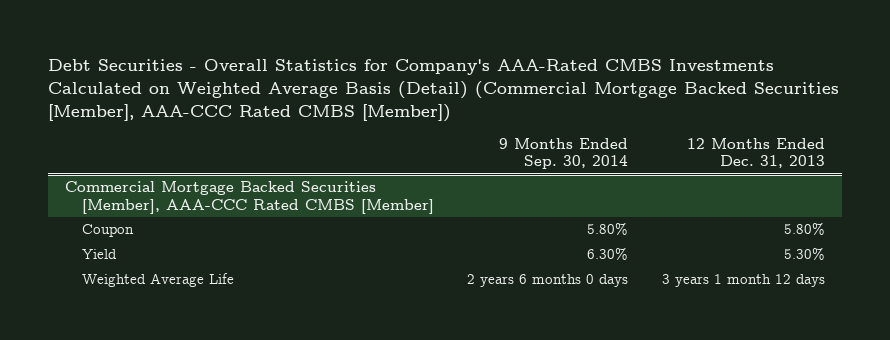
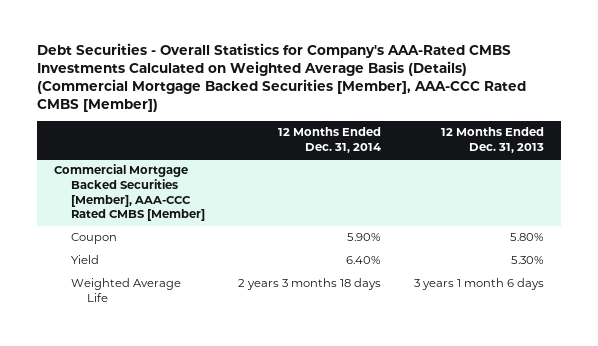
[48,59,840,122] Debt Securities - Overall Statistics for Company's AAA-Rated CMBS Investments Calculated on Weighted Average Basis (Detail) (Commercial Mortgage Backed Securities [Member], AAA-CCC Rated CMBS [Member]) -> [37,43,527,113] Debt Securities - Overall Statistics for Company's AAA-Rated CMBS Investments Calculated on Weighted Average Basis (Details) (Commercial Mortgage Backed Securities [Member], AAA-CCC Rated CMBS [Member])
[499,137,629,170] 9 Months Ended Sep. 30, 2014 -> none
none -> [277,127,381,153] 12 Months Ended Dec. 31, 2014
[661,274,825,288] 3 years 1 month 12 days -> [414,278,545,291] 3 years 1 month 6 days

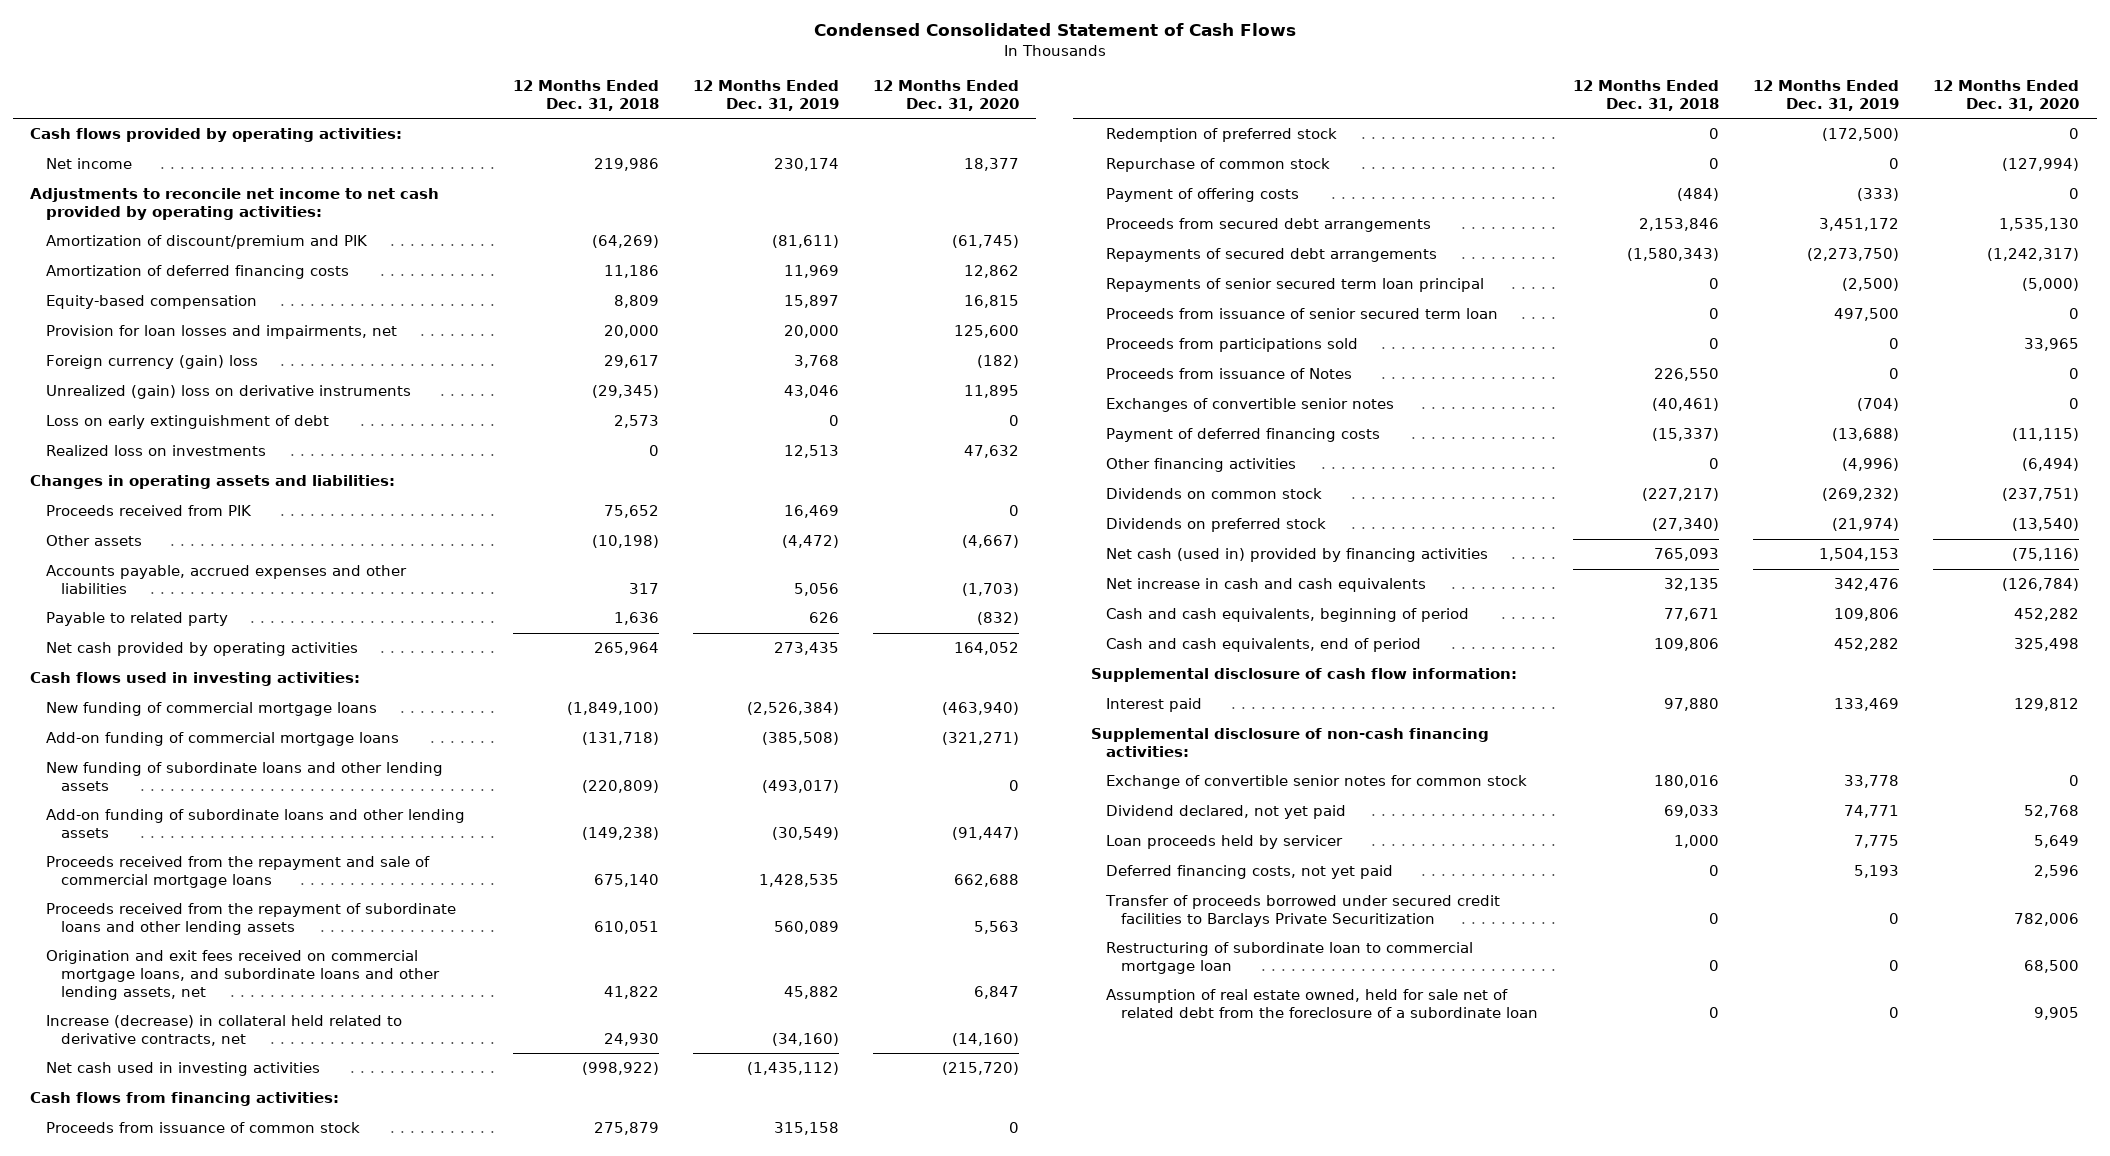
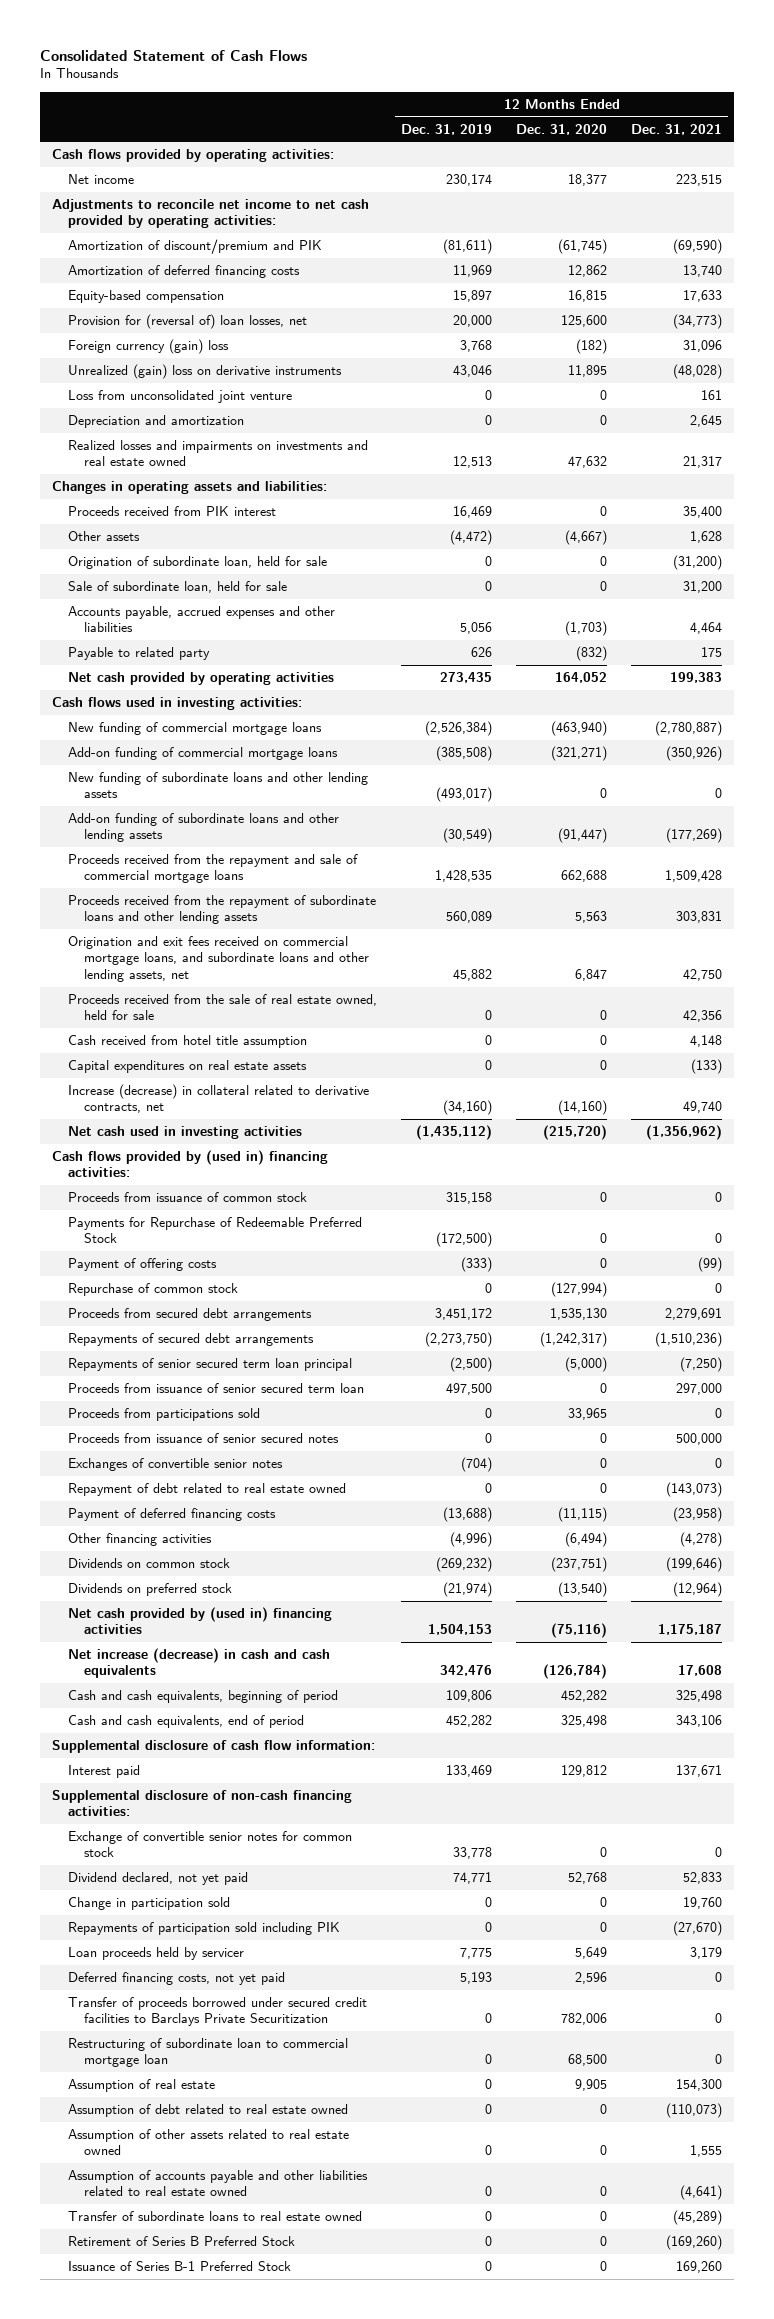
[813,23,1296,37] Condensed Consolidated Statement of Cash Flows -> [39,49,307,61] Consolidated Statement of Cash Flows
[512,79,659,111] 12 Months Ended Dec. 31, 2018 -> none
none -> [630,123,722,135] Dec. 31, 2021
[45,325,397,340] Provision for loan losses and impairments, net -> [68,314,308,330] Provision for (reversal of) loan losses, net
[45,415,329,430] Loss on early extinguishment of debt -> none
none -> [68,390,293,404] Loss from unconsolidated joint venture
none -> [68,415,245,429] Depreciation and amortization
[45,445,266,457] Realized loss on investments -> [68,440,369,467] Realized losses and impairments on investments and real estate owned
[45,505,252,517] Proceeds received from PIK -> [68,506,277,517] Proceeds received from PIK interest
none -> [68,556,328,570] Origination of subordinate loan, held for sale
none -> [68,581,288,594] Sale of subordinate loan, held for sale
none -> [68,994,378,1021] Proceeds received from the sale of real estate owned, held for sale
none -> [68,1035,308,1049] Cash received from hotel title assumption
none -> [68,1060,308,1074] Capital expenditures on real estate assets
[45,1015,402,1047] Increase (decrease) in collateral held related to derivative contracts, net -> [68,1084,370,1114] Increase (decrease) in collateral related to derivative contracts, net
[30,1092,340,1107] Cash flows from financing activities: -> [51,1150,328,1178] Cash flows provided by (used in) financing activities:
[1105,128,1337,143] Redemption of preferred stock -> [68,1217,363,1244] Payments for Repurchase of Redeemable Preferred Stock
[1105,158,1330,173] Repurchase of common stock -> [68,1283,239,1297] Repurchase of common stock
[1105,368,1352,380] Proceeds from issuance of Notes -> [68,1433,340,1444] Proceeds from issuance of senior secured notes
none -> [68,1483,347,1497] Repayment of debt related to real estate owned
[1105,548,1488,563] Net cash (used in) provided by financing activities -> [68,1607,333,1635] Net cash provided by (used in) financing activities
[1105,578,1426,593] Net increase in cash and cash equivalents -> [68,1648,331,1679] Net increase (decrease) in cash and cash equivalents
none -> [68,1897,231,1911] Change in participation sold
none -> [68,1922,341,1936] Repayments of participation sold including PIK
none -> [68,2079,216,2093] Assumption of real estate
none -> [68,2104,349,2118] Assumption of debt related to real estate owned
[1105,989,1539,1019] Assumption of real estate owned, held for sale net of related debt from the foreclosure of a subordinate loan -> [68,2129,350,2156] Assumption of other assets related to real estate owned
[2034,1007,2080,1021] 9,905 -> [600,2145,608,2156] 0
none -> [68,2170,369,2197] Assumption of accounts payable and other liabilities related to real estate owned
none -> [68,2211,363,2222] Transfer of subordinate loans to real estate owned
none -> [68,2236,296,2247] Retirement of Series B Preferred Stock
none -> [68,2261,292,2272] Issuance of Series B-1 Preferred Stock

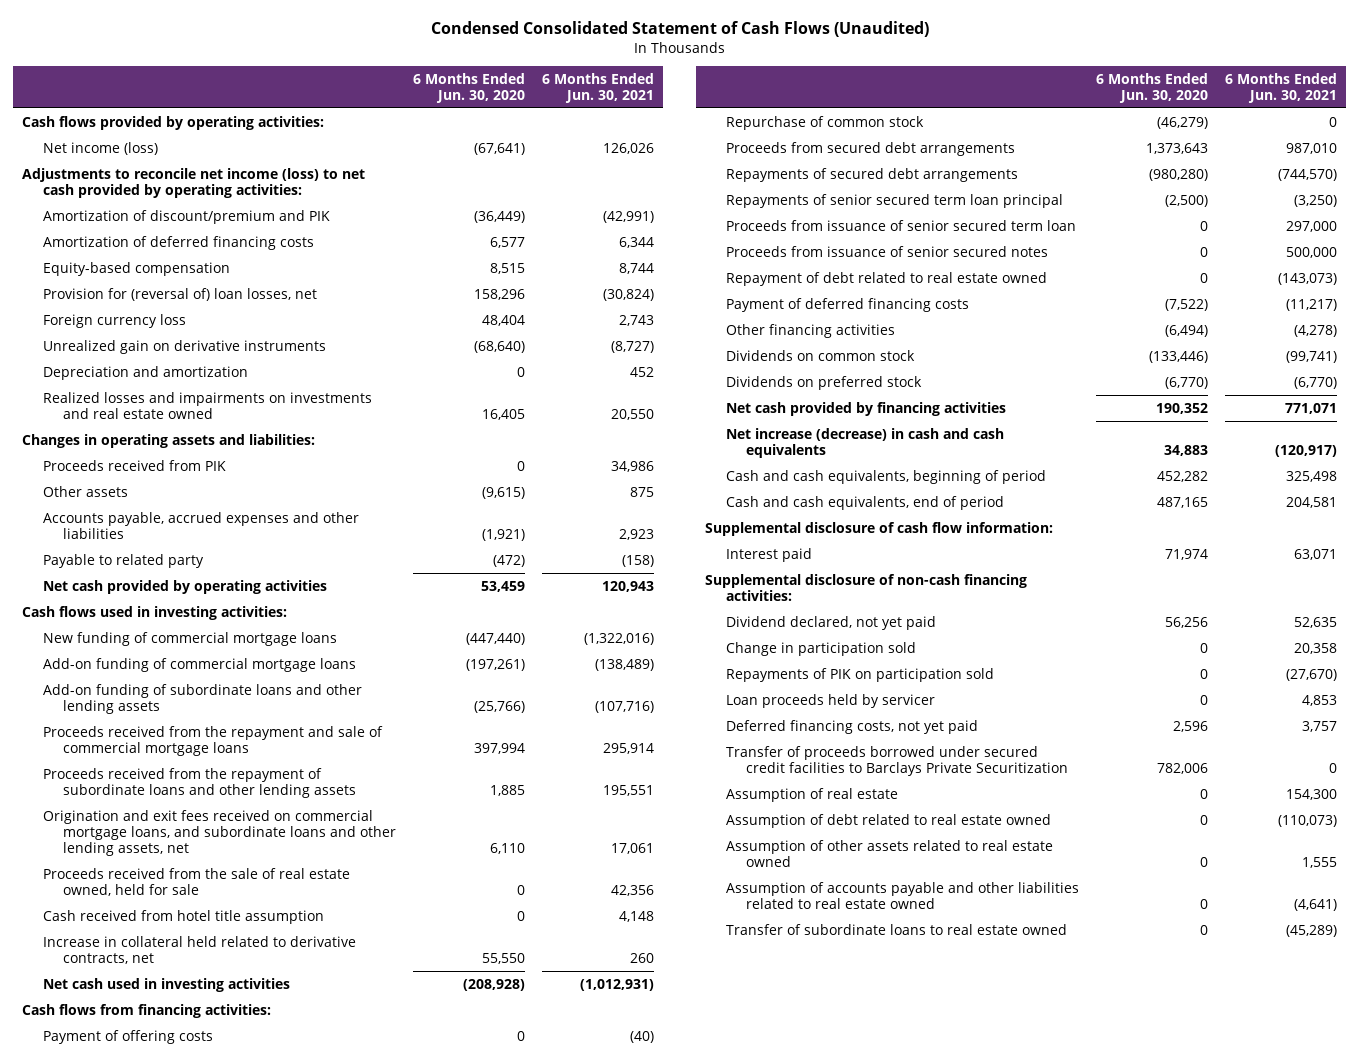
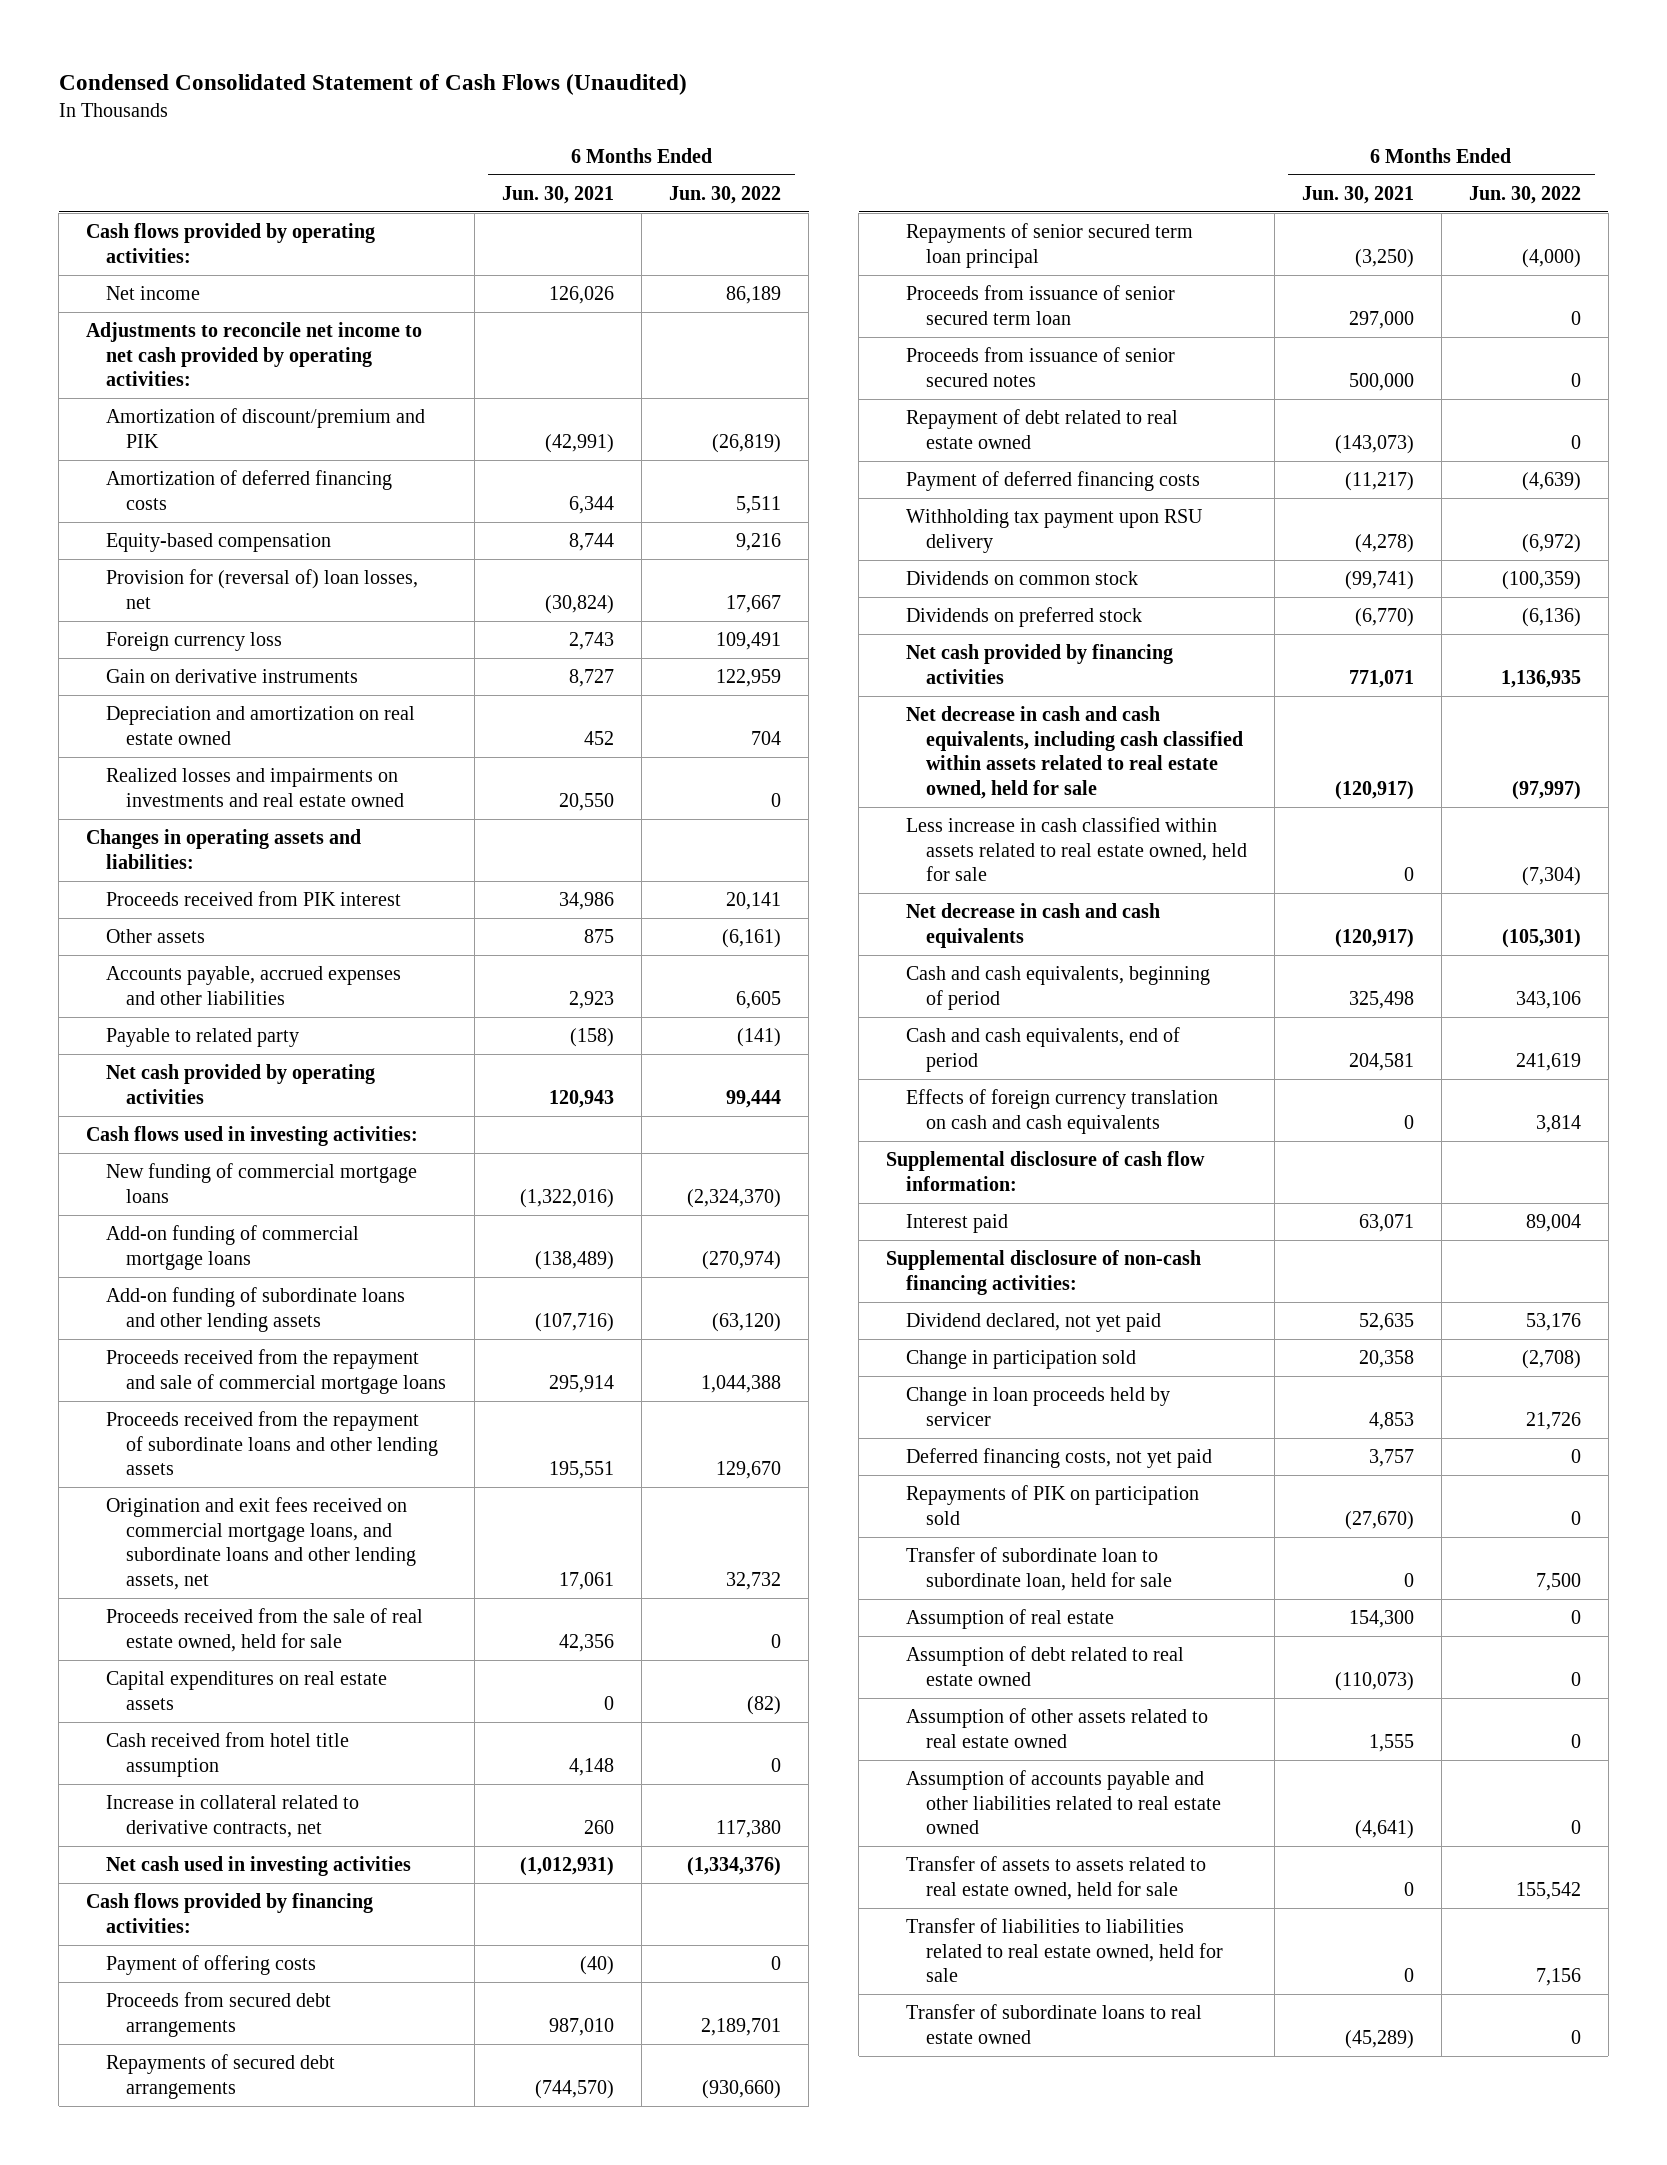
[413,72,526,103] 6 Months Ended Jun. 30, 2020 -> none
none -> [669,185,782,204] Jun. 30, 2022
[42,141,158,155] Net income (loss) -> [106,286,201,301] Net income
[21,167,365,198] Adjustments to reconcile net income (loss) to net cash provided by operating activities: -> [86,322,423,387] Adjustments to reconcile net income to net cash provided by operating activities:
[42,339,326,354] Unrealized gain on derivative instruments -> [106,669,359,684] Gain on derivative instruments
[611,340,655,353] (8,727) -> [569,669,615,688] 8,727
[42,365,248,380] Depreciation and amortization -> [106,706,416,745] Depreciation and amortization on real estate owned
[42,459,226,471] Proceeds received from PIK -> [106,891,402,907] Proceeds received from PIK interest
none -> [106,1671,388,1710] Capital expenditures on real estate assets
[42,935,356,964] Increase in collateral held related to derivative contracts, net -> [106,1795,360,1838] Increase in collateral related to derivative contracts, net
[21,1003,271,1018] Cash flows from financing activities: -> [86,1893,374,1933] Cash flows provided by financing activities:
[725,115,924,130] Repurchase of common stock -> none
[725,323,895,338] Other financing activities -> [906,509,1204,553] Withholding tax payment upon RSU delivery
none -> [906,706,1244,800] Net decrease in cash and cash equivalents, including cash classified within assets related to real estate owned, held for sale
none -> [906,817,1248,882] Less increase in cash classified within assets related to real estate owned, held for sale
[725,427,1004,458] Net increase (decrease) in cash and cash equivalents -> [906,903,1161,948] Net decrease in cash and cash equivalents
none -> [906,1089,1219,1134] Effects of foreign currency translation on cash and cash equivalents
[725,693,935,708] Loan proceeds held by servicer -> [906,1387,1171,1426] Change in loan proceeds held by servicer
[725,745,1069,776] Transfer of proceeds borrowed under secured credit facilities to Barclays Private Securitization -> none
[725,667,994,682] Repayments of PIK on participation sold -> [906,1485,1200,1525] Repayments of PIK on participation sold
none -> [906,1547,1173,1591] Transfer of subordinate loan to subordinate loan, held for sale
none -> [906,1856,1207,1900] Transfer of assets to assets related to real estate owned, held for sale
none -> [906,1918,1224,1983] Transfer of liabilities to liabilities related to real estate owned, held for sale

